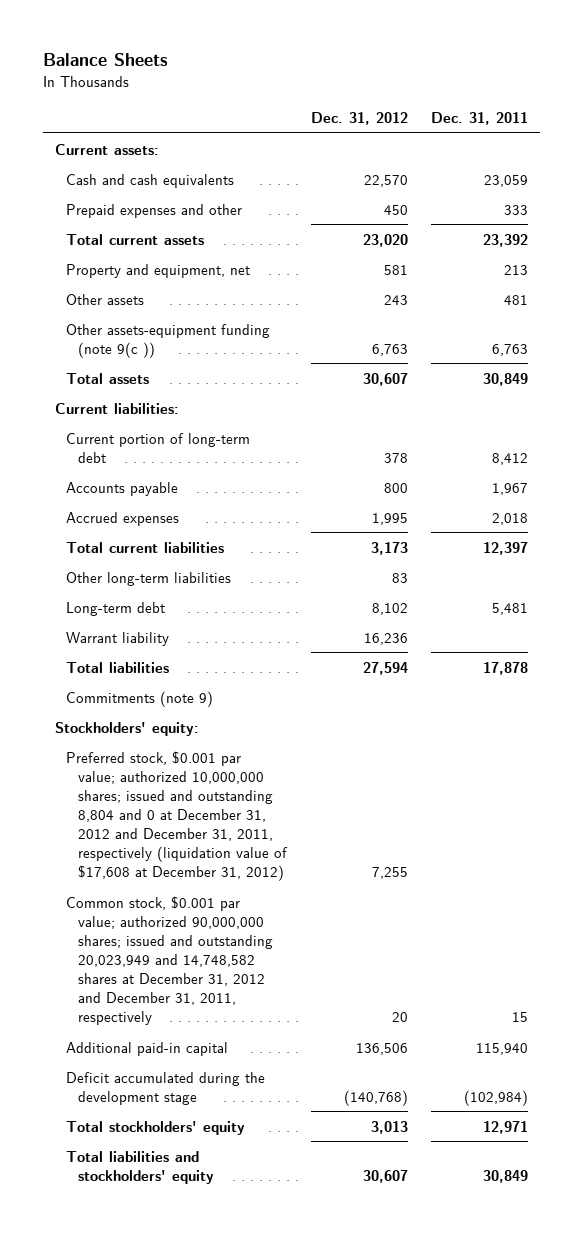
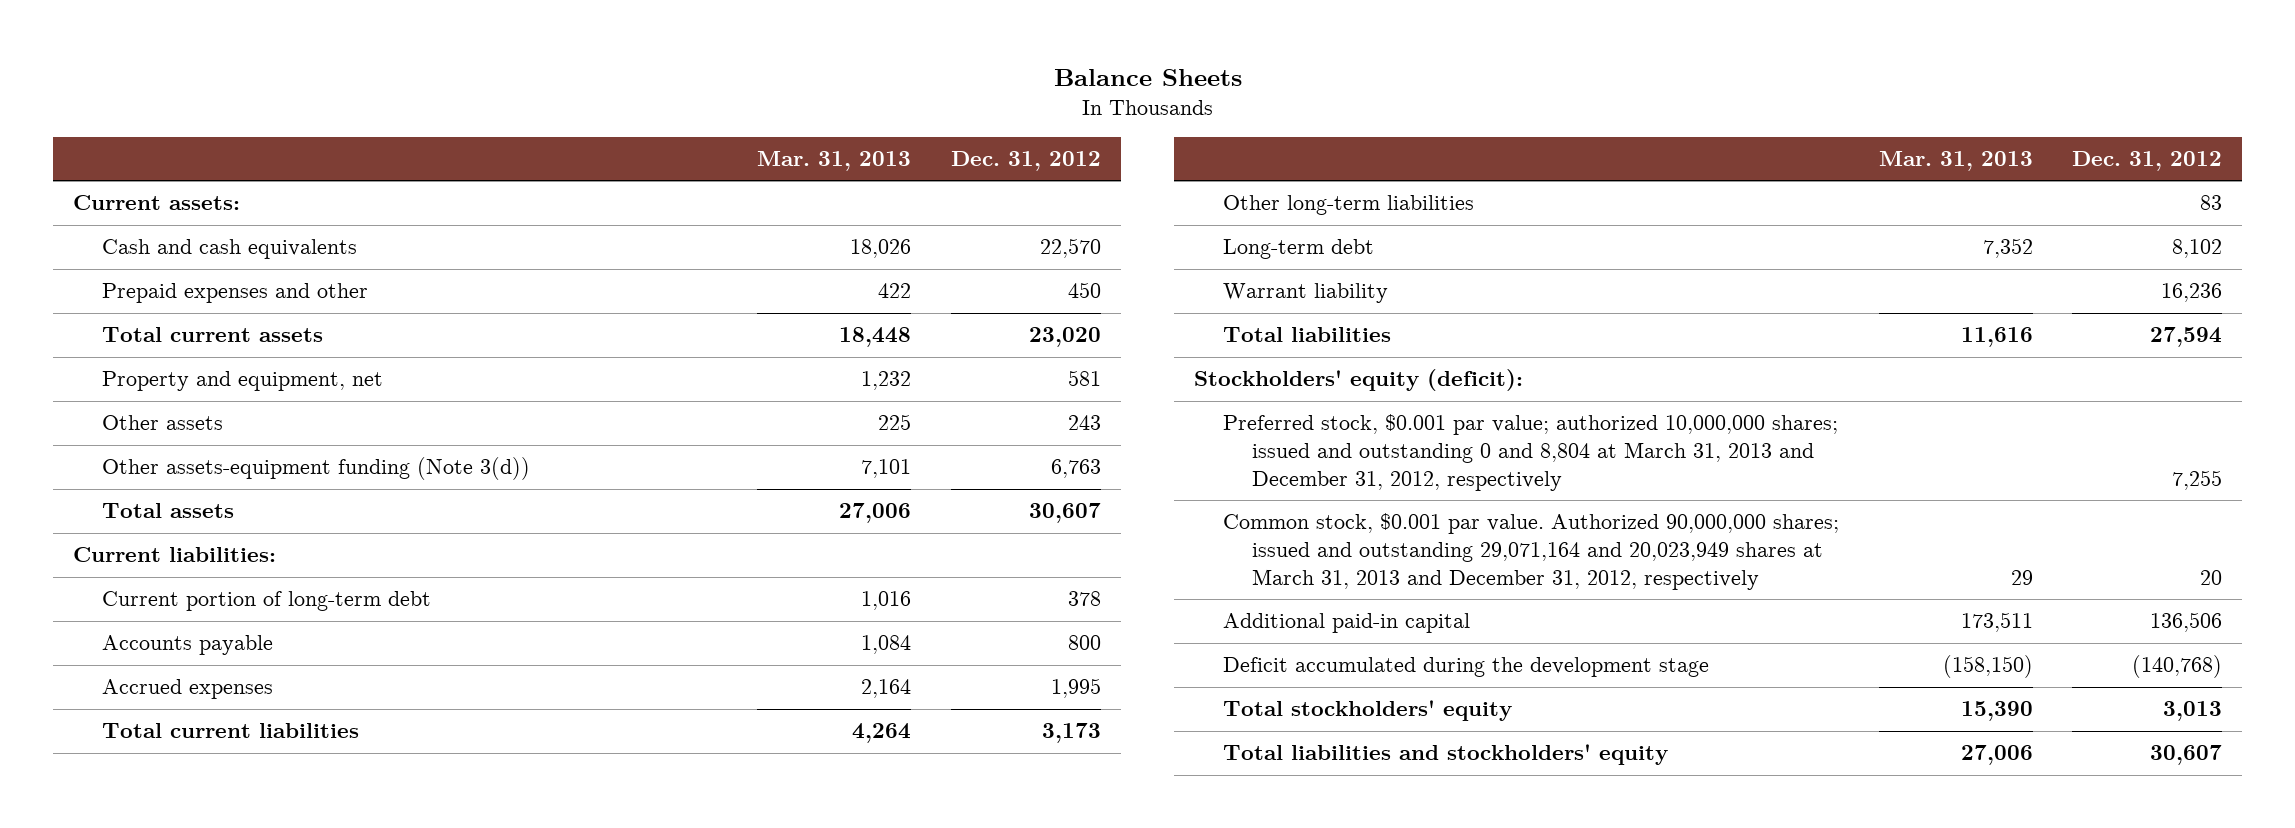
[431,111,529,125] Dec. 31, 2011 -> none
none -> [757,150,912,171] Mar. 31, 2013
[66,323,271,358] Other assets-equipment funding (note 9(c )) -> [101,457,530,481] Other assets-equipment funding (Note 3(d))
[66,690,214,707] Commitments (note 9) -> none
[54,721,199,736] Stockholders' equity: -> [1194,369,1524,392] Stockholders' equity (deficit):
[66,750,289,881] Preferred stock, $0.001 par value; authorized 10,000,000 shares; issued and outstanding 8,804 and 0 at December 31, 2012 and December 31, 2011, respectively (liquidation value of $17,608 at December 31, 2012) -> [1222,414,1838,491] Preferred stock, $0.001 par value; authorized 10,000,000 shares; issued and outstanding 0 and 8,804 at March 31, 2013 and December 31, 2012, respectively
[66,895,274,1025] Common stock, $0.001 par value; authorized 90,000,000 shares; issued and outstanding 20,023,949 and 14,748,582 shares at December 31, 2012 and December 31, 2011, respectively -> [1222,513,1839,590] Common stock, $0.001 par value. Authorized 90,000,000 shares; issued and outstanding 29,071,164 and 20,023,949 shares at March 31, 2013 and December 31, 2012, respectively

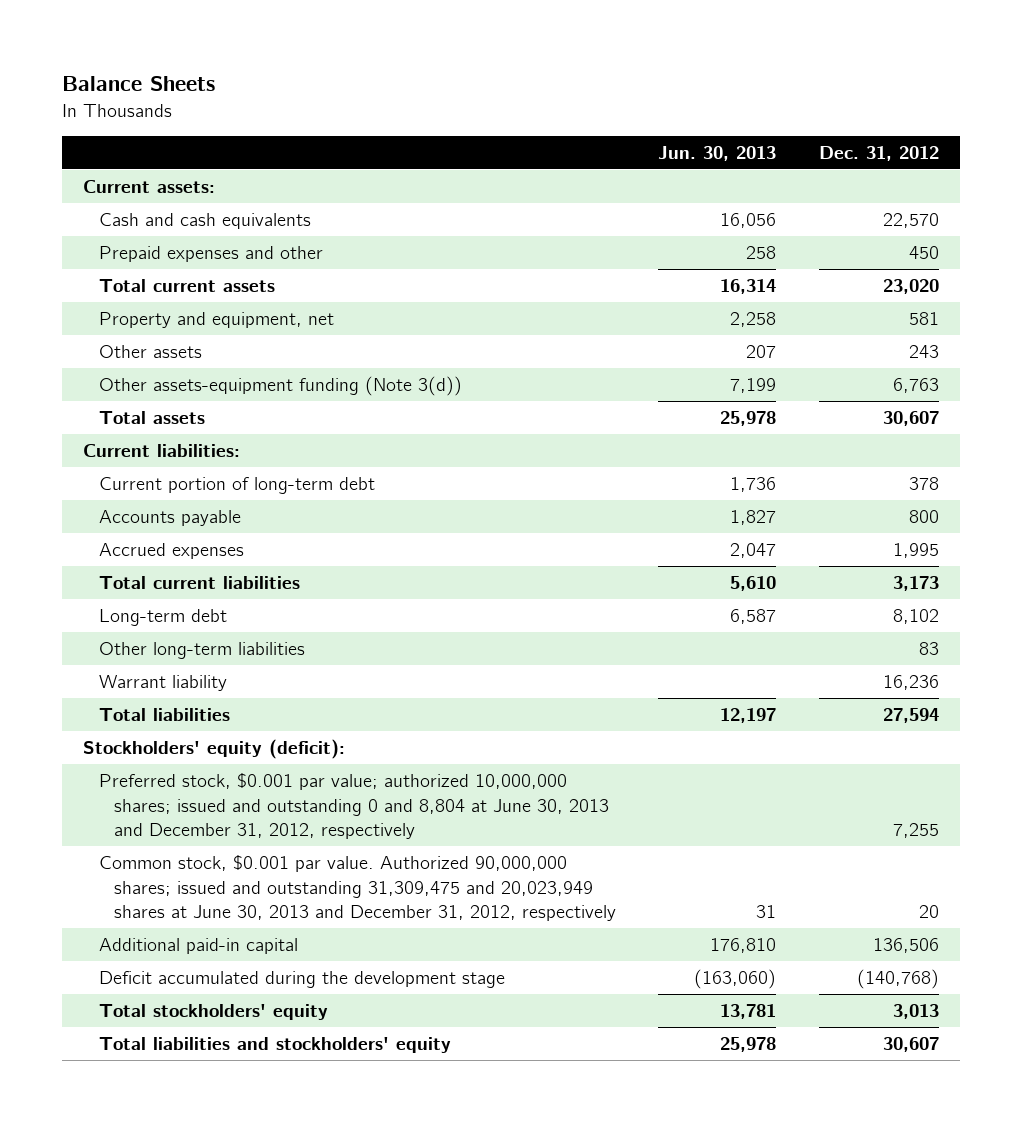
[757,150,912,171] Mar. 31, 2013 -> none
none -> [658,145,777,161] Jun. 30, 2013
[1222,195,1474,216] Other long-term liabilities -> [98,642,305,660] Other long-term liabilities
[1222,414,1838,491] Preferred stock, $0.001 par value; authorized 10,000,000 shares; issued and outstanding 0 and 8,804 at March 31, 2013 and December 31, 2012, respectively -> [98,773,610,840] Preferred stock, $0.001 par value; authorized 10,000,000 shares; issued and outstanding 0 and 8,804 at June 30, 2013 and December 31, 2012, respectively
[1222,513,1839,590] Common stock, $0.001 par value. Authorized 90,000,000 shares; issued and outstanding 29,071,164 and 20,023,949 shares at March 31, 2013 and December 31, 2012, respectively -> [98,855,617,922] Common stock, $0.001 par value. Authorized 90,000,000 shares; issued and outstanding 31,309,475 and 20,023,949 shares at June 30, 2013 and December 31, 2012, respectively

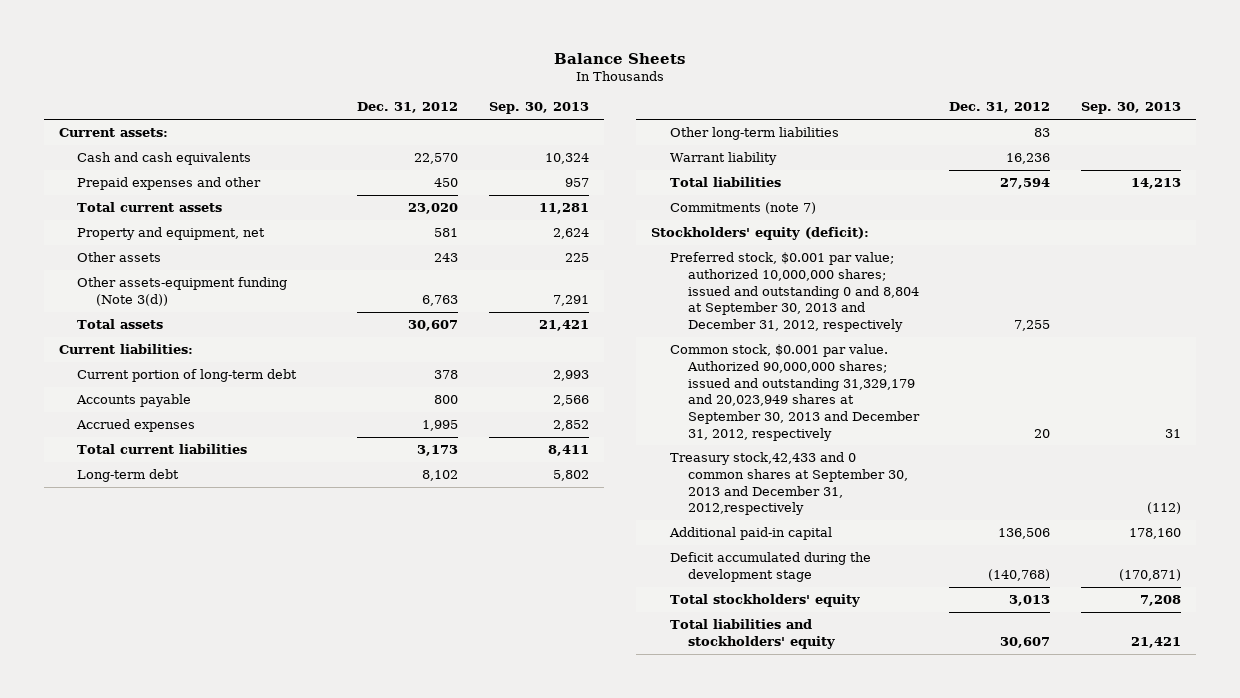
[658,145,777,161] Jun. 30, 2013 -> none
none -> [488,102,589,115] Sep. 30, 2013
none -> [669,202,816,215] Commitments (note 7)
[98,773,610,840] Preferred stock, $0.001 par value; authorized 10,000,000 shares; issued and outstanding 0 and 8,804 at June 30, 2013 and December 31, 2012, respectively -> [669,252,920,332] Preferred stock, $0.001 par value; authorized 10,000,000 shares; issued and outstanding 0 and 8,804 at September 30, 2013 and December 31, 2012, respectively
[98,855,617,922] Common stock, $0.001 par value. Authorized 90,000,000 shares; issued and outstanding 31,309,475 and 20,023,949 shares at June 30, 2013 and December 31, 2012, respectively -> [669,344,921,441] Common stock, $0.001 par value. Authorized 90,000,000 shares; issued and outstanding 31,329,179 and 20,023,949 shares at September 30, 2013 and December 31, 2012, respectively
none -> [669,452,909,516] Treasury stock,42,433 and 0 common shares at September 30, 2013 and December 31, 2012,respectively

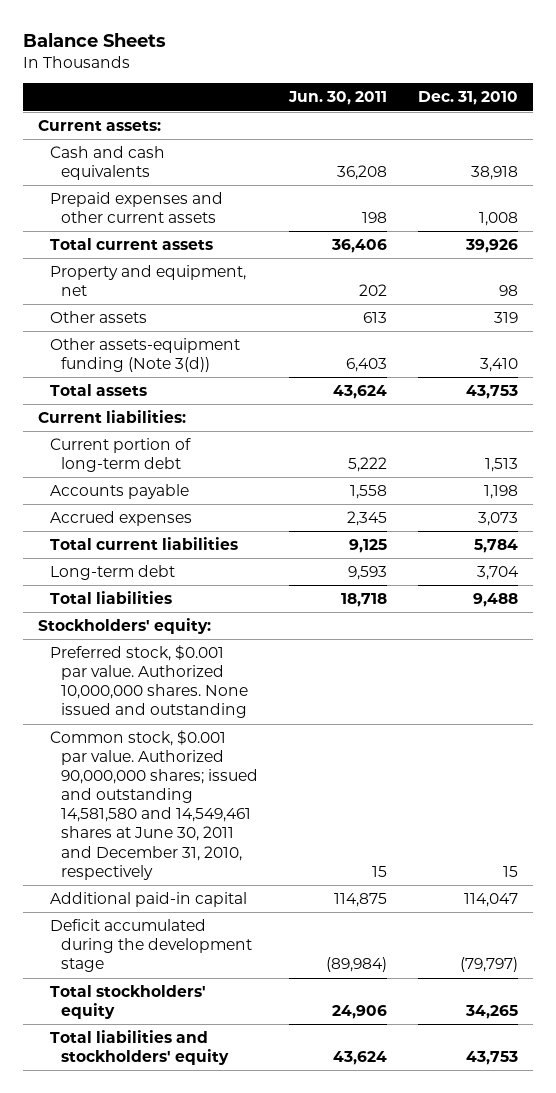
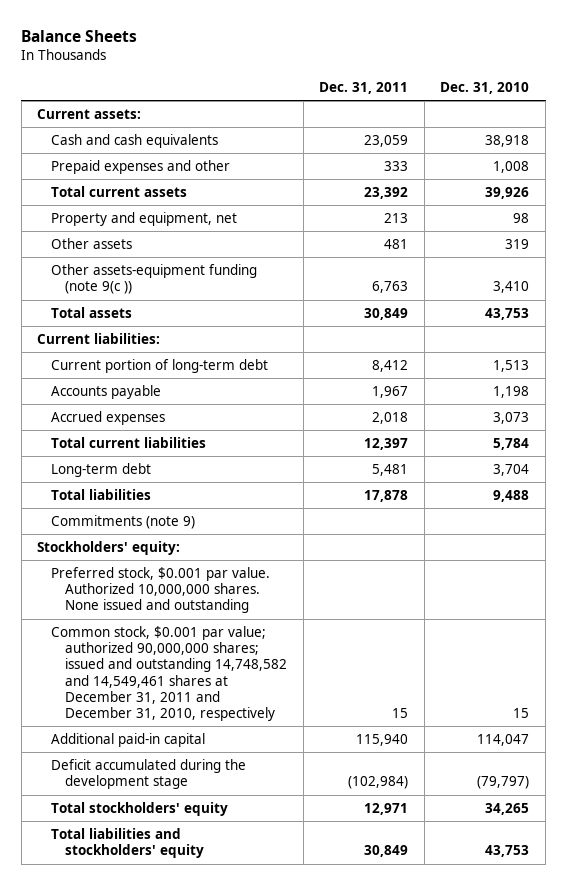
[287,91,387,106] Jun. 30, 2011 -> none
none -> [319,81,409,94] Dec. 31, 2011
[49,192,223,224] Prepaid expenses and other current assets -> [51,160,231,175] Prepaid expenses and other
[49,338,240,373] Other assets-equipment funding (Note 3(d)) -> [51,264,258,295] Other assets-equipment funding (note 9(c ))
none -> [51,515,196,530] Commitments (note 9)
[49,730,258,880] Common stock, $0.001 par value. Authorized 90,000,000 shares; issued and outstanding 14,581,580 and 14,549,461 shares at June 30, 2011 and December 31, 2010, respectively -> [51,626,288,721] Common stock, $0.001 par value; authorized 90,000,000 shares; issued and outstanding 14,748,582 and 14,549,461 shares at December 31, 2011 and December 31, 2010, respectively

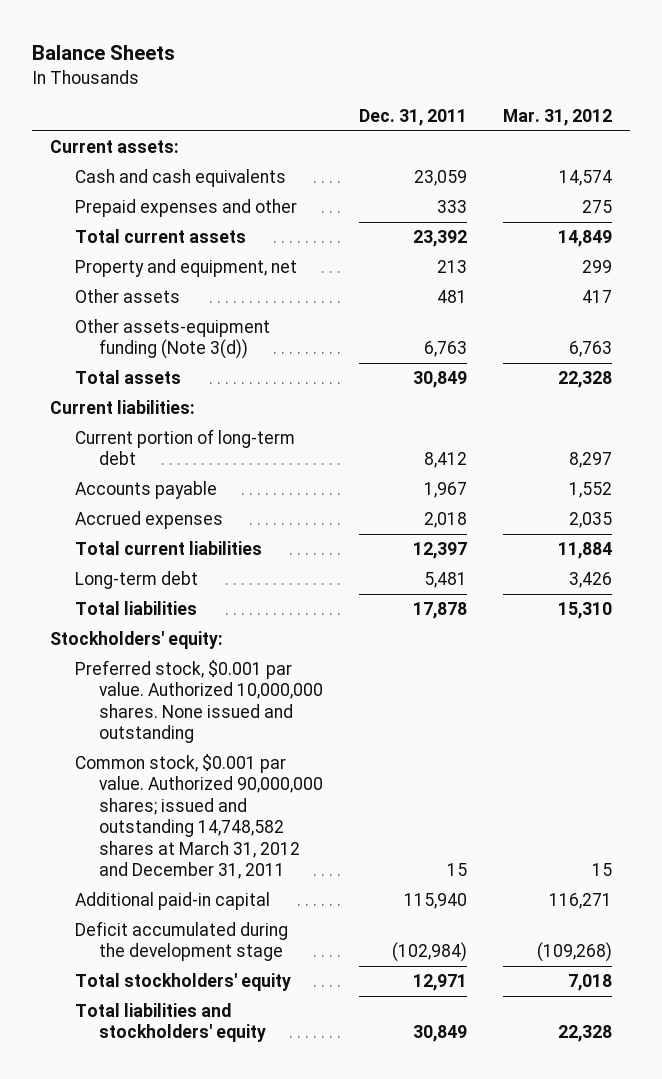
[440,81,530,94] Dec. 31, 2010 -> none
none -> [502,109,612,127] Mar. 31, 2012
[51,264,258,295] Other assets-equipment funding (note 9(c )) -> [74,319,270,360] Other assets-equipment funding (Note 3(d))
[51,515,196,530] Commitments (note 9) -> none
[51,626,288,721] Common stock, $0.001 par value; authorized 90,000,000 shares; issued and outstanding 14,748,582 and 14,549,461 shares at December 31, 2011 and December 31, 2010, respectively -> [74,754,323,880] Common stock, $0.001 par value. Authorized 90,000,000 shares; issued and outstanding 14,748,582 shares at March 31, 2012 and December 31, 2011

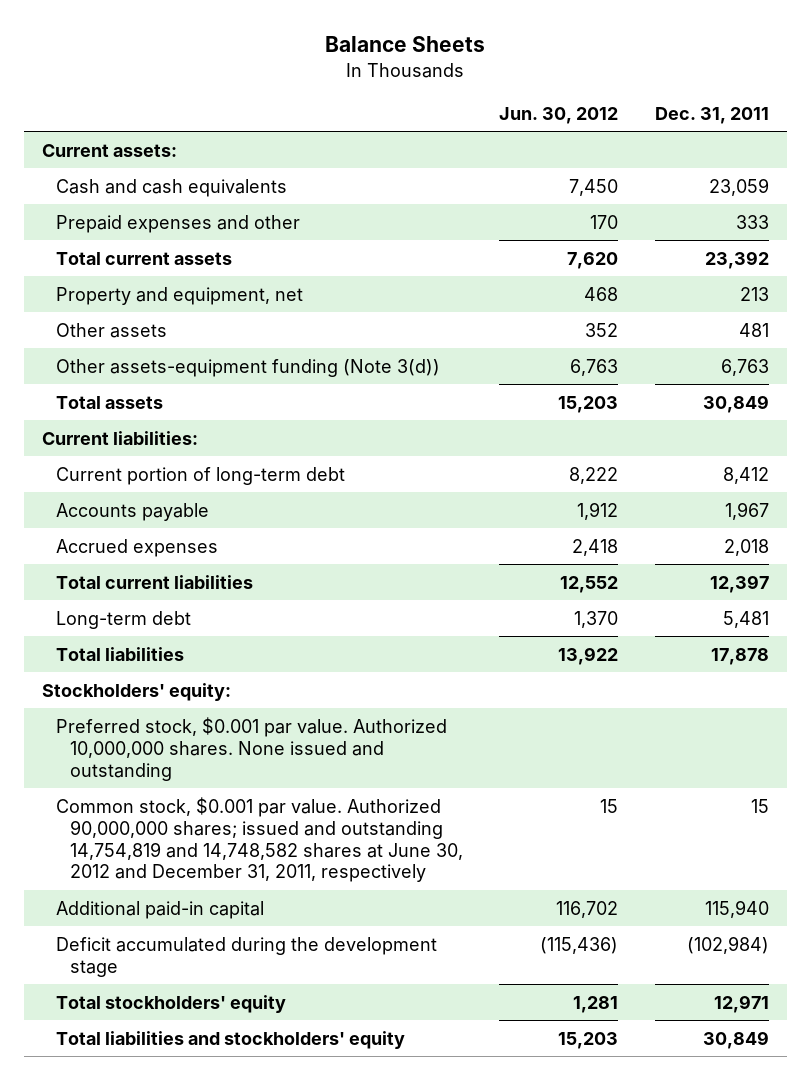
[502,109,612,127] Mar. 31, 2012 -> none
none -> [499,106,619,124] Jun. 30, 2012
[74,754,323,880] Common stock, $0.001 par value. Authorized 90,000,000 shares; issued and outstanding 14,748,582 shares at March 31, 2012 and December 31, 2011 -> [56,796,464,883] Common stock, $0.001 par value. Authorized 90,000,000 shares; issued and outstanding 14,754,819 and 14,748,582 shares at June 30, 2012 and December 31, 2011, respectively

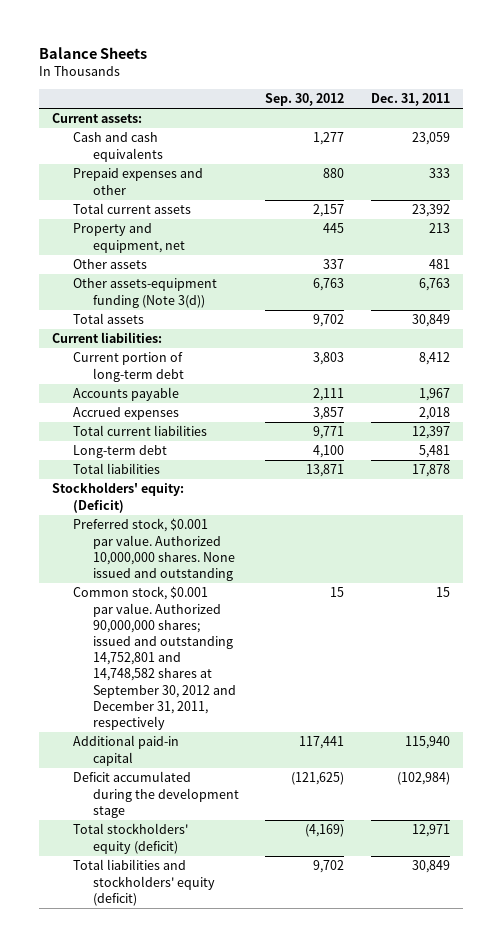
[499,106,619,124] Jun. 30, 2012 -> none
none -> [265,93,345,107] Sep. 30, 2012
[42,682,232,701] Stockholders' equity: -> [52,482,185,513] Stockholders' equity: (Deficit)
[56,796,464,883] Common stock, $0.001 par value. Authorized 90,000,000 shares; issued and outstanding 14,754,819 and 14,748,582 shares at June 30, 2012 and December 31, 2011, respectively -> [72,586,236,731] Common stock, $0.001 par value. Authorized 90,000,000 shares; issued and outstanding 14,752,801 and 14,748,582 shares at September 30, 2012 and December 31, 2011, respectively
[56,994,287,1013] Total stockholders' equity -> [72,823,188,854] Total stockholders' equity (deficit)
[56,1030,406,1049] Total liabilities and stockholders' equity -> [72,859,215,906] Total liabilities and stockholders' equity (deficit)

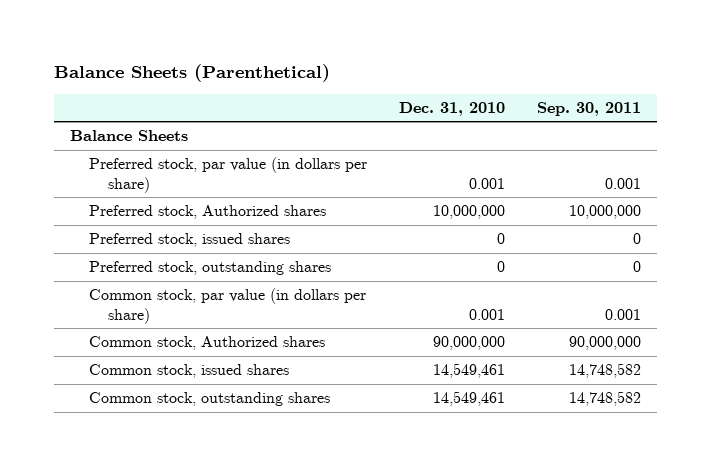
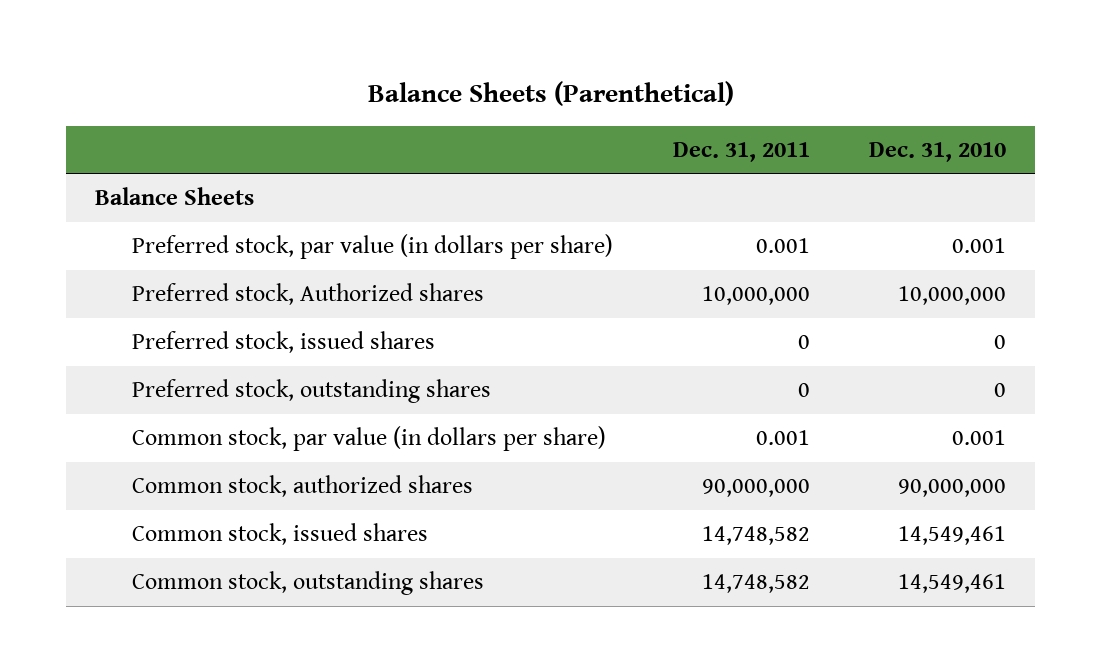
[536,101,641,116] Sep. 30, 2011 -> none
none -> [672,141,810,162] Dec. 31, 2011
[89,336,326,351] Common stock, Authorized shares -> [132,475,474,498] Common stock, authorized shares

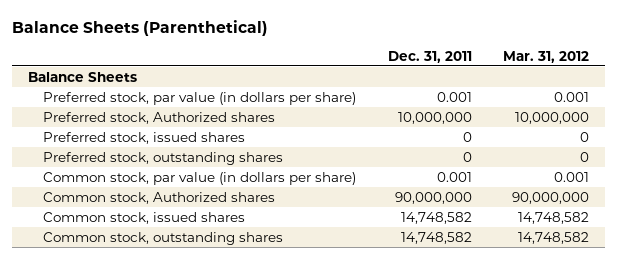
[868,141,1006,162] Dec. 31, 2010 -> none
none -> [502,50,589,63] Mar. 31, 2012
[132,475,474,498] Common stock, authorized shares -> [43,191,276,204] Common stock, Authorized shares

